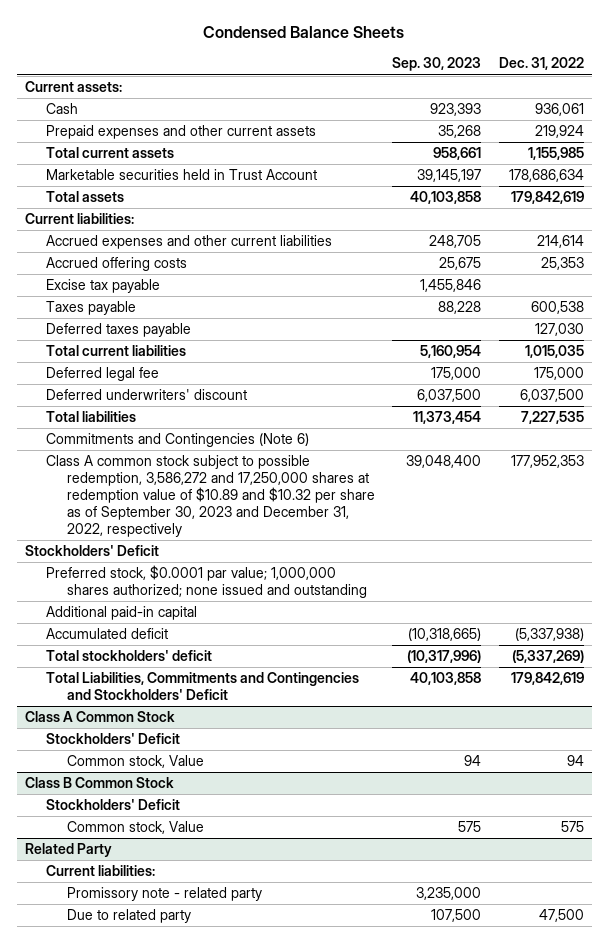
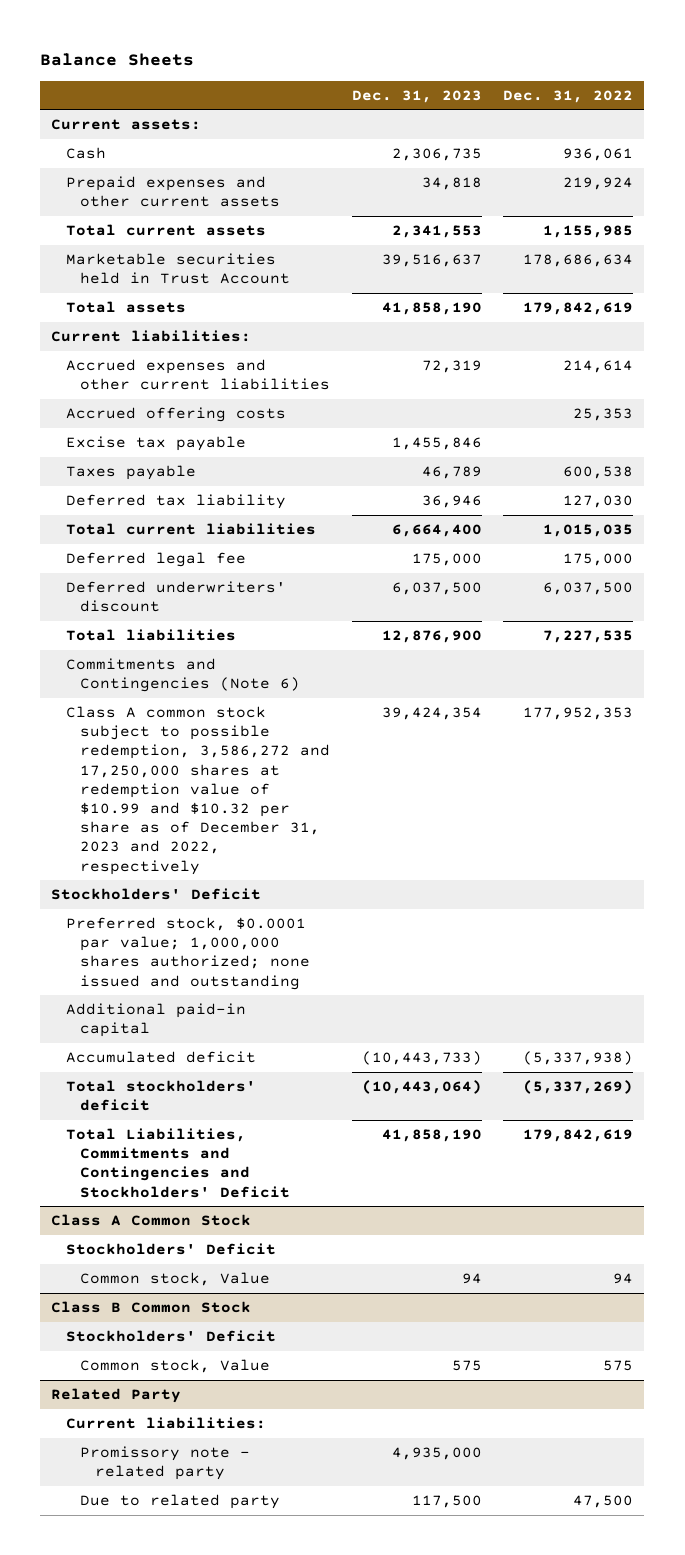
[203,26,405,39] Condensed Balance Sheets -> [40,52,195,66] Balance Sheets
[392,57,482,72] Sep. 30, 2023 -> none
none -> [351,89,482,103] Dec. 31, 2023
[46,323,192,338] Deferred taxes payable -> [65,493,286,509] Deferred tax liability
[46,455,376,538] Class A common stock subject to possible redemption, 3,586,272 and 17,250,000 shares at redemption value of $10.89 and $10.32 per share as of September 30, 2023 and December 31, 2022, respectively -> [65,705,331,875] Class A common stock subject to possible redemption, 3,586,272 and 17,250,000 shares at redemption value of $10.99 and $10.32 per share as of December 31, 2023 and 2022, respectively

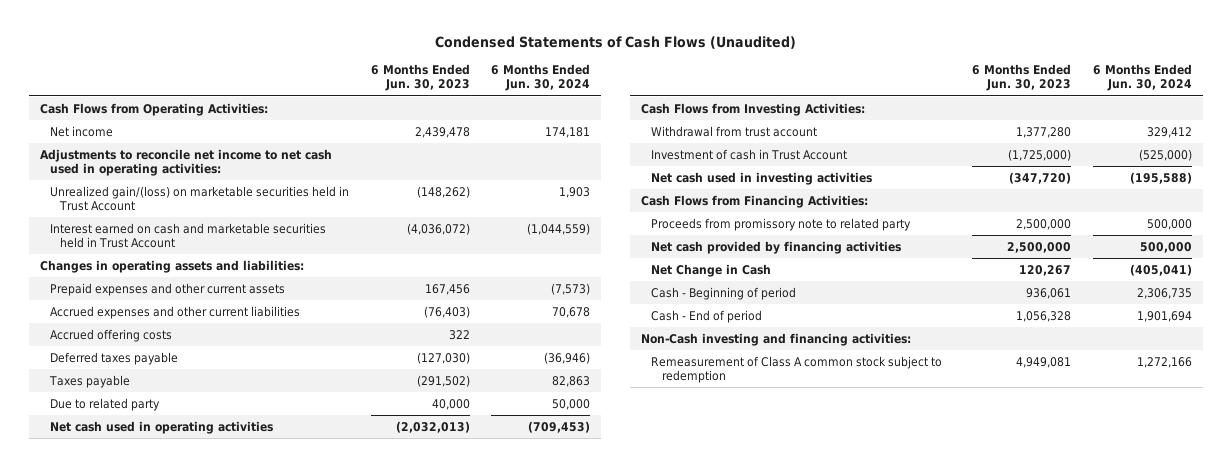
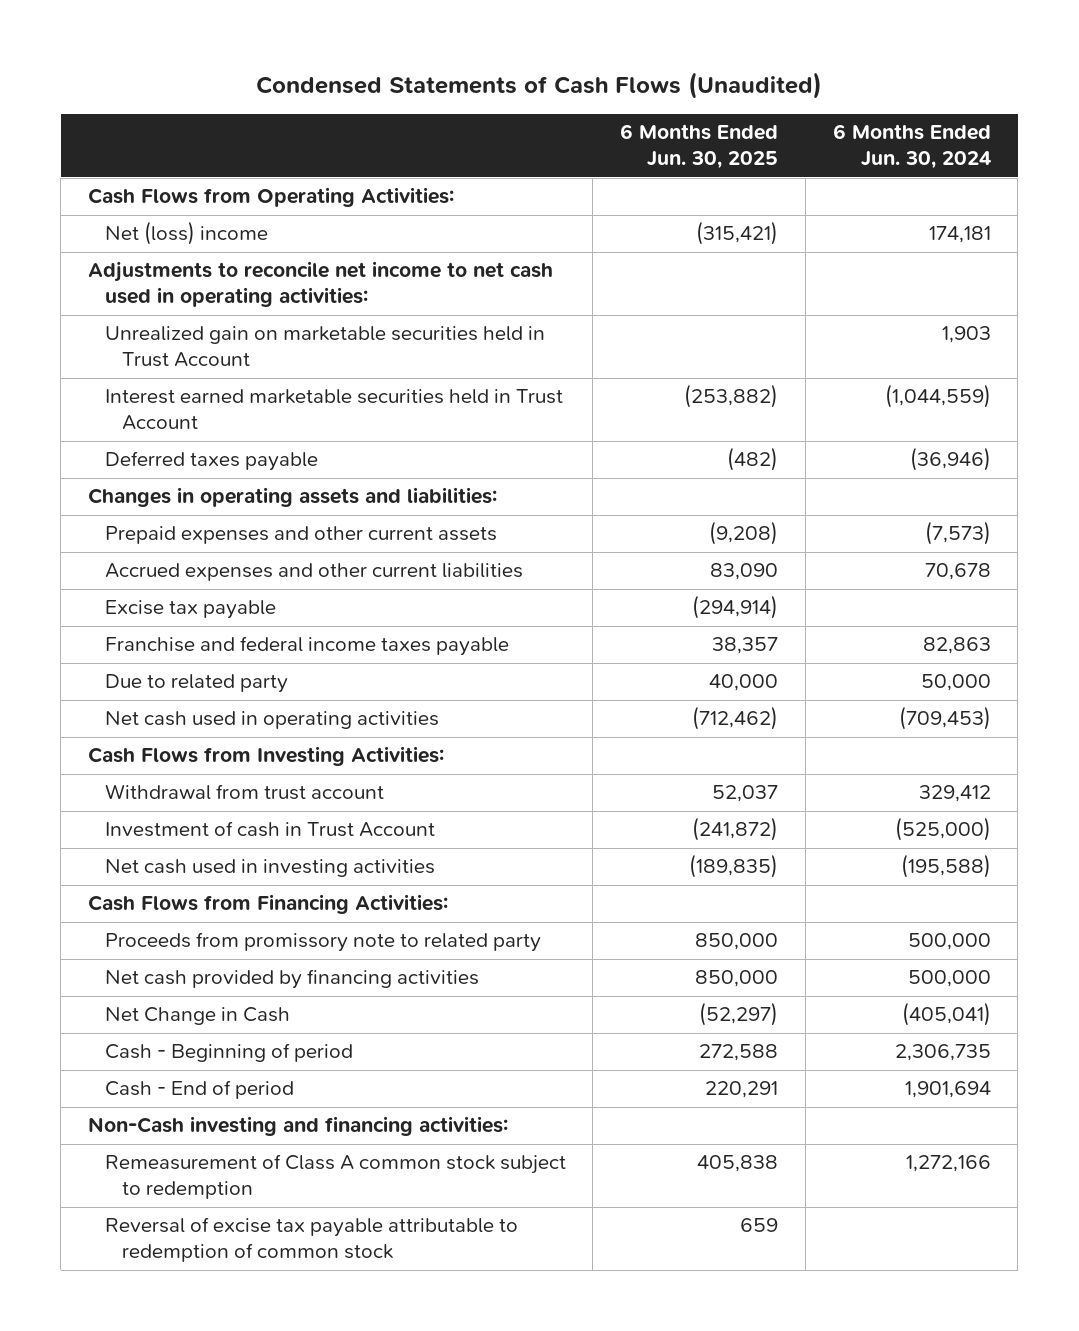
[370,64,470,92] 6 Months Ended Jun. 30, 2023 -> none
none -> [620,124,779,170] 6 Months Ended Jun. 30, 2025
[49,125,113,137] Net income -> [104,221,268,246] Net (loss) income
[49,185,349,212] Unrealized gain/(loss) on marketable securities held in Trust Account -> [104,326,545,368] Unrealized gain on marketable securities held in Trust Account
[49,222,326,249] Interest earned on cash and marketable securities held in Trust Account -> [104,389,563,431] Interest earned marketable securities held in Trust Account
[49,351,178,365] Deferred taxes payable -> [104,451,318,472] Deferred taxes payable
[49,328,172,342] Accrued offering costs -> none
none -> [104,600,276,620] Excise tax payable
[48,374,130,388] Taxes payable -> [104,636,509,657] Franchise and federal income taxes payable
none -> [104,1217,518,1263] Reversal of excise tax payable attributable to redemption of common stock

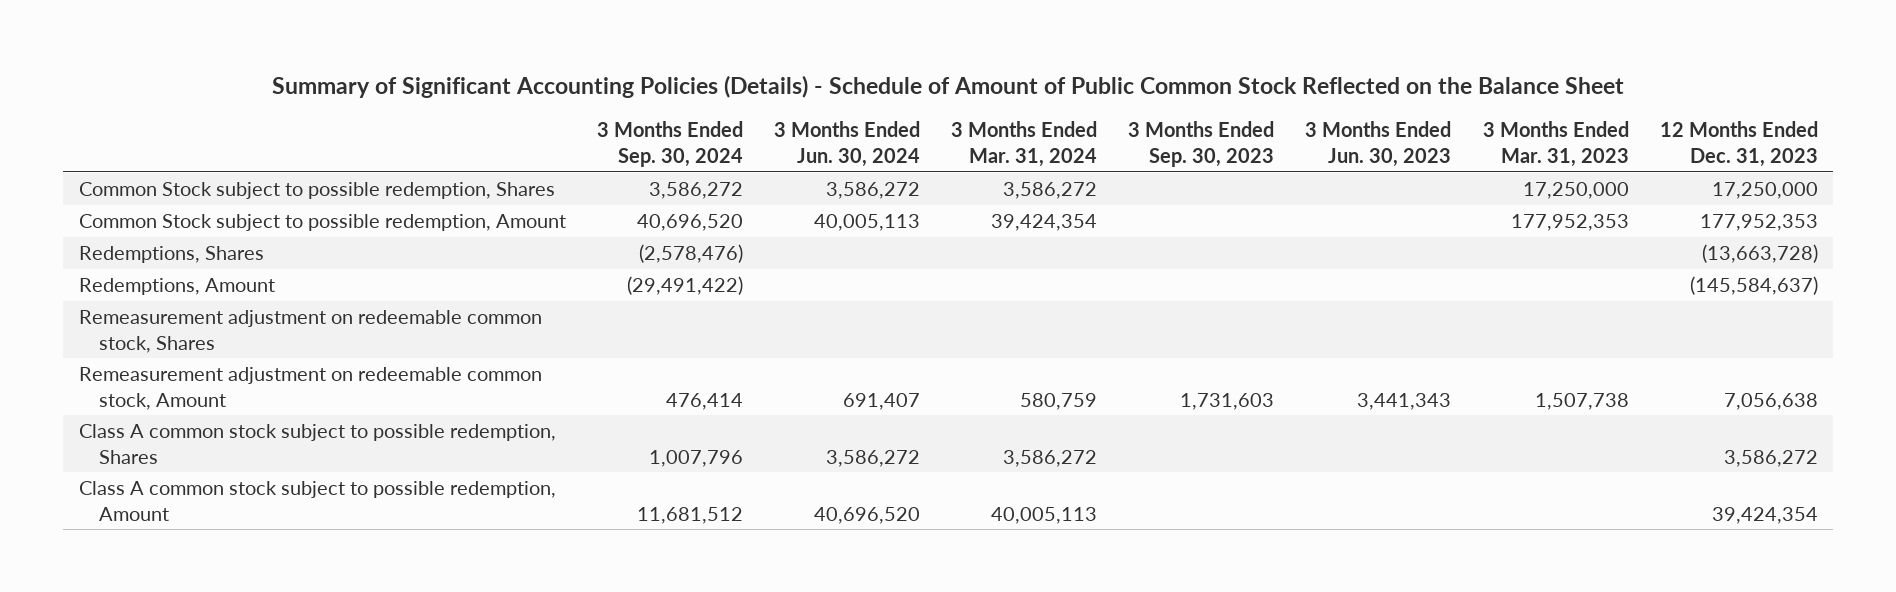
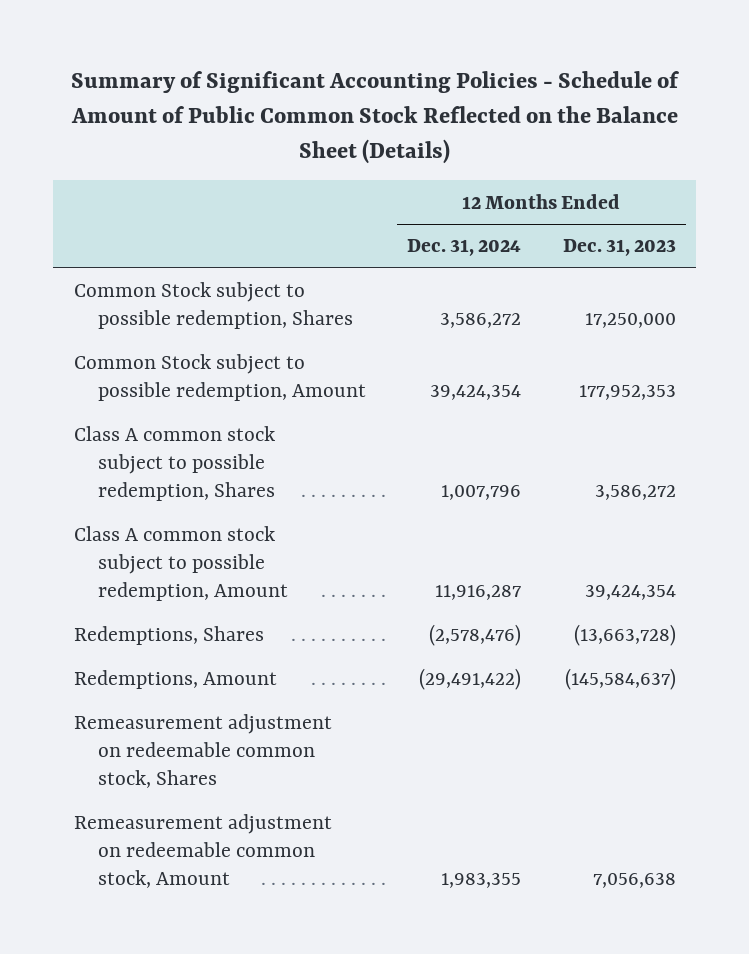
[272,75,1625,99] Summary of Significant Accounting Policies (Details) - Schedule of Amount of Public Common Stock Reflected on the Balance Sheet -> [70,71,679,164] Summary of Significant Accounting Policies - Schedule of Amount of Public Common Stock Reflected on the Balance Sheet (Details)
[596,121,743,168] 3 Months Ended Sep. 30, 2024 -> none
[773,121,920,168] 3 Months Ended Jun. 30, 2024 -> none
[951,121,1098,168] 3 Months Ended Mar. 31, 2024 -> none
[1128,121,1275,168] 3 Months Ended Sep. 30, 2023 -> none
[1305,121,1452,168] 3 Months Ended Jun. 30, 2023 -> none
[1482,121,1629,168] 3 Months Ended Mar. 31, 2023 -> none
none -> [407,239,522,257] Dec. 31, 2024
[78,424,556,464] Class A common stock subject to possible redemption, Shares -> [73,426,275,502] Class A common stock subject to possible redemption, Shares
[78,481,556,521] Class A common stock subject to possible redemption, Amount -> [73,526,288,602] Class A common stock subject to possible redemption, Amount

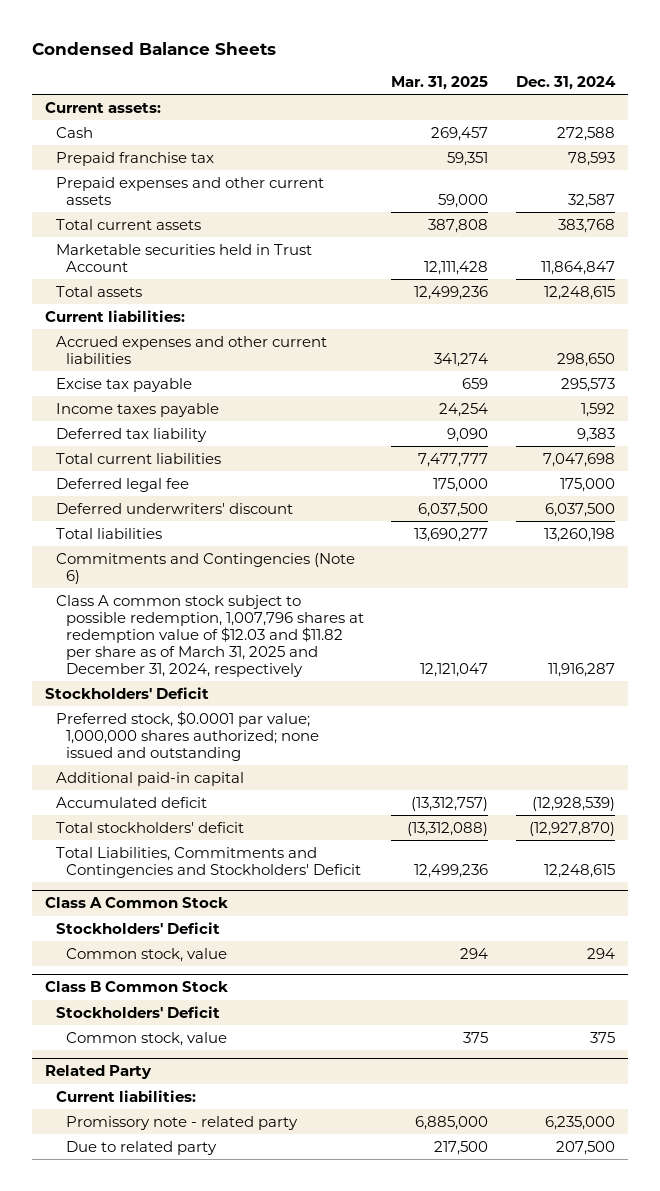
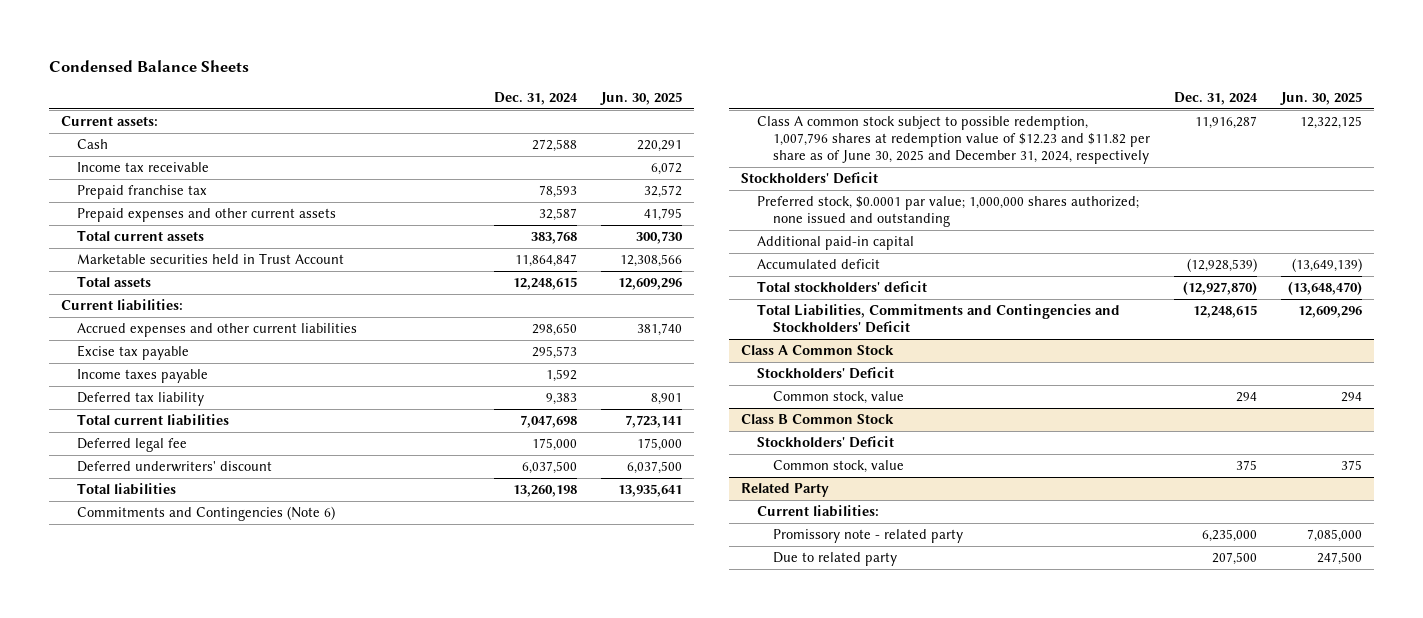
[391,76,489,91] Mar. 31, 2025 -> none
none -> [599,91,682,105] Jun. 30, 2025
none -> [77,161,210,172] Income tax receivable
[55,594,365,678] Class A common stock subject to possible redemption, 1,007,796 shares at redemption value of $12.03 and $11.82 per share as of March 31, 2025 and December 31, 2024, respectively -> [757,115,1151,165] Class A common stock subject to possible redemption, 1,007,796 shares at redemption value of $12.23 and $11.82 per share as of June 30, 2025 and December 31, 2024, respectively

